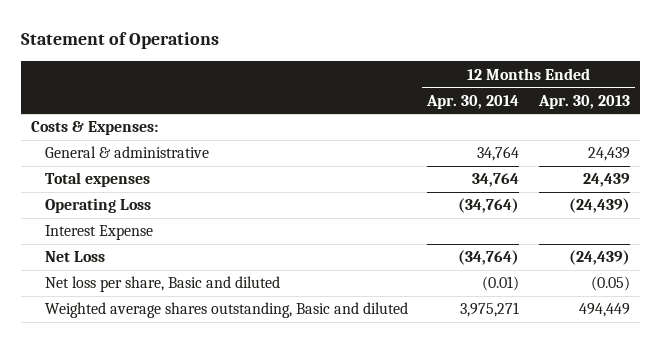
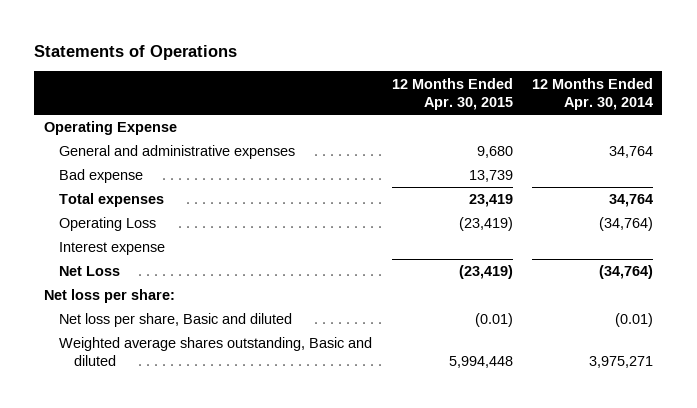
[20,32,219,50] Statement of Operations -> [34,44,238,60] Statements of Operations
[537,94,630,109] Apr. 30, 2013 -> none
none -> [391,77,513,110] 12 Months Ended Apr. 30, 2015
[30,121,158,136] Costs & Expenses: -> [44,121,178,136] Operating Expense
[44,146,209,159] General & administrative -> [59,145,296,160] General and administrative expenses
none -> [59,169,144,184] Bad expense
[44,225,153,241] Interest Expense -> [59,242,166,256] Interest expense
none -> [44,289,176,304] Net loss per share:

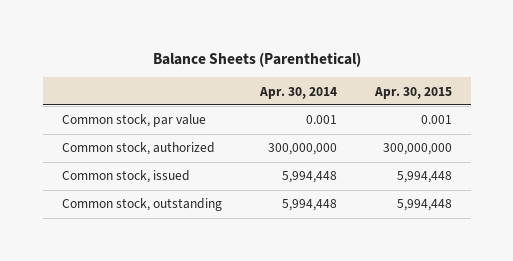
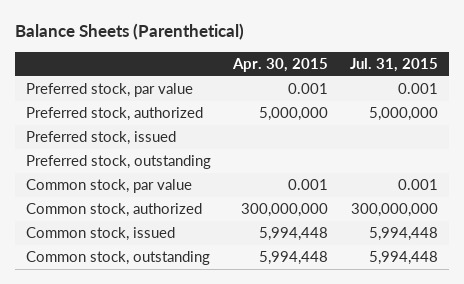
[258,86,337,99] Apr. 30, 2014 -> none
none -> [350,58,439,73] Jul. 31, 2015
none -> [26,83,194,98] Preferred stock, par value
none -> [26,107,204,122] Preferred stock, authorized
none -> [26,131,177,146] Preferred stock, issued
none -> [26,155,212,170] Preferred stock, outstanding

